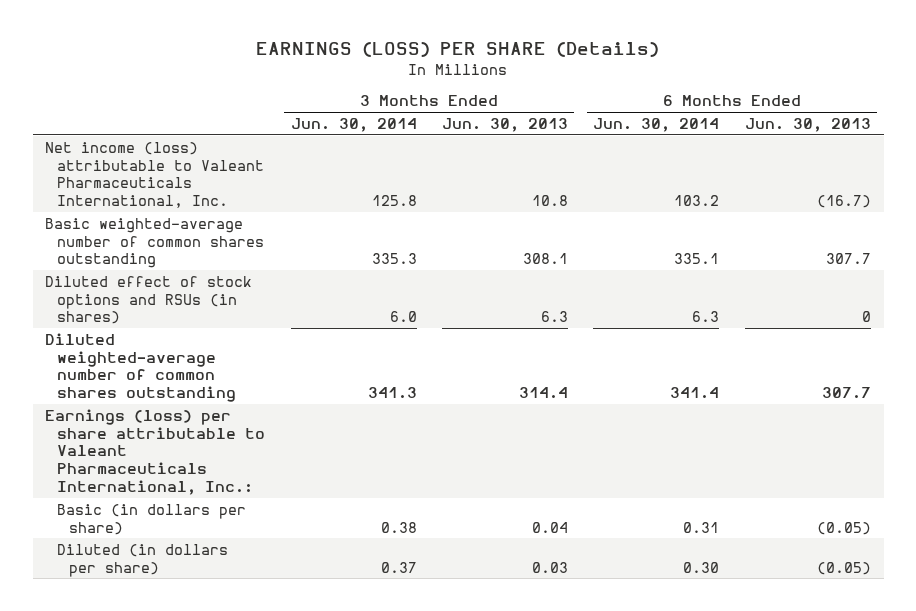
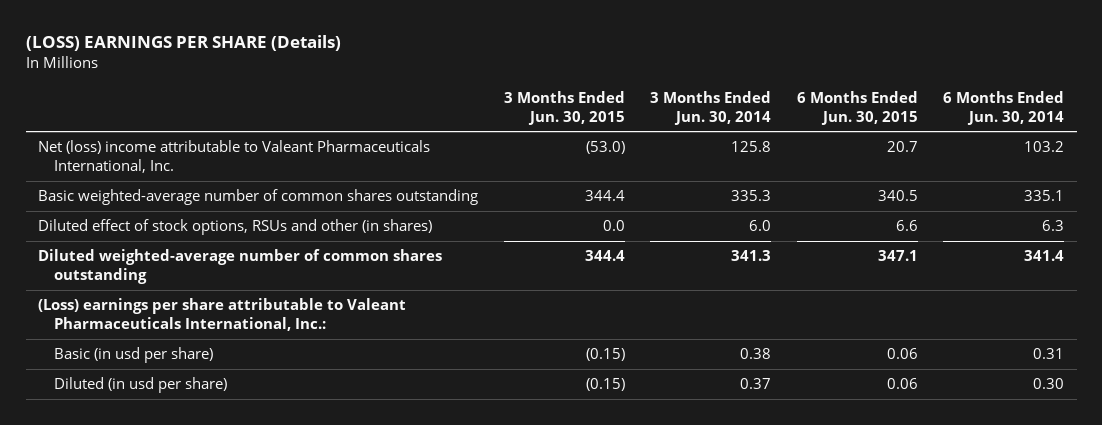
[256,42,660,58] EARNINGS (LOSS) PER SHARE (Details) -> [25,35,341,52] (LOSS) EARNINGS PER SHARE (Details)
[442,117,569,132] Jun. 30, 2013 -> none
[744,117,871,132] Jun. 30, 2013 -> none
none -> [503,90,625,125] 3 Months Ended Jun. 30, 2015
none -> [796,90,918,125] 6 Months Ended Jun. 30, 2015
[45,141,265,209] Net income (loss) attributable to Valeant Pharmaceuticals International, Inc. -> [38,140,431,173] Net (loss) income attributable to Valeant Pharmaceuticals International, Inc.
[45,275,253,325] Diluted effect of stock options and RSUs (in shares) -> [38,219,433,236] Diluted effect of stock options, RSUs and other (in shares)
[45,408,266,495] Earnings (loss) per share attributable to Valeant Pharmaceuticals International, Inc.: -> [38,298,407,331] (Loss) earnings per share attributable to Valeant Pharmaceuticals International, Inc.:
[57,503,247,535] Basic (in dollars per share) -> [54,347,214,364] Basic (in usd per share)
[57,543,229,577] Diluted (in dollars per share) -> [54,377,228,394] Diluted (in usd per share)

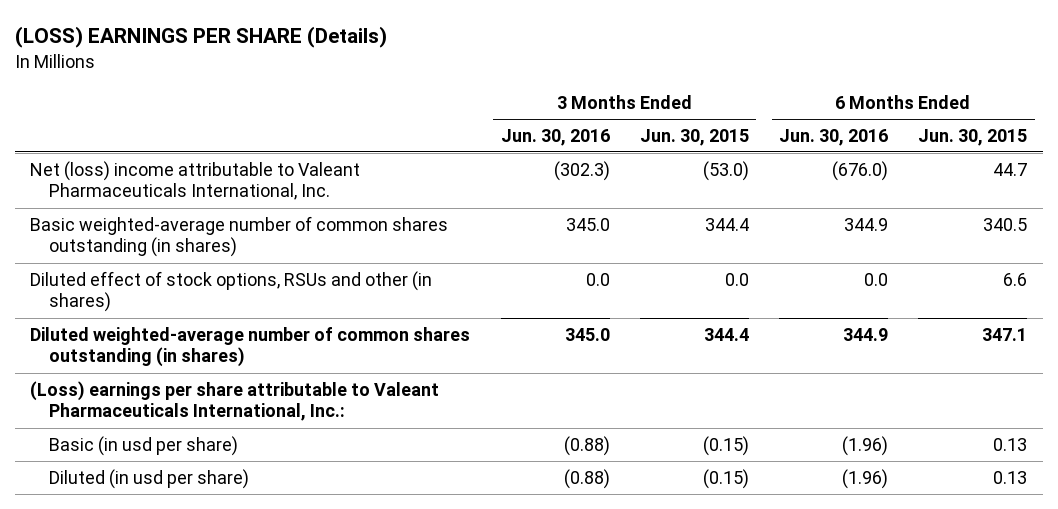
[650,90,772,125] 3 Months Ended Jun. 30, 2014 -> none
[943,90,1065,125] 6 Months Ended Jun. 30, 2014 -> none
none -> [500,128,610,146] Jun. 30, 2016
none -> [779,128,889,146] Jun. 30, 2016
[886,141,918,153] 20.7 -> [993,162,1028,176] 44.7
[38,189,479,206] Basic weighted-average number of common shares outstanding -> [30,215,449,258] Basic weighted-average number of common shares outstanding (in shares)
[38,249,443,284] Diluted weighted-average number of common shares outstanding -> [30,326,471,368] Diluted weighted-average number of common shares outstanding (in shares)
[886,348,918,360] 0.06 -> [993,437,1028,451] 0.13
[886,378,918,390] 0.06 -> [993,470,1028,484] 0.13

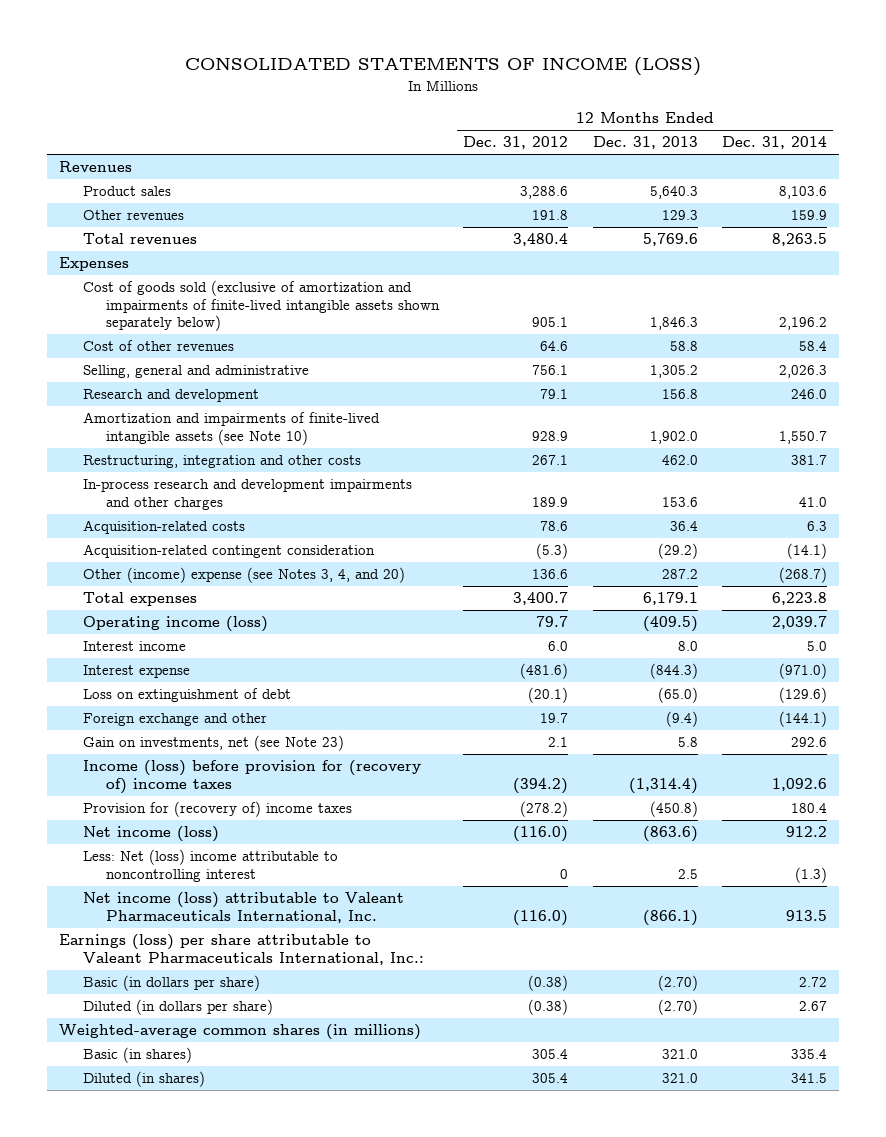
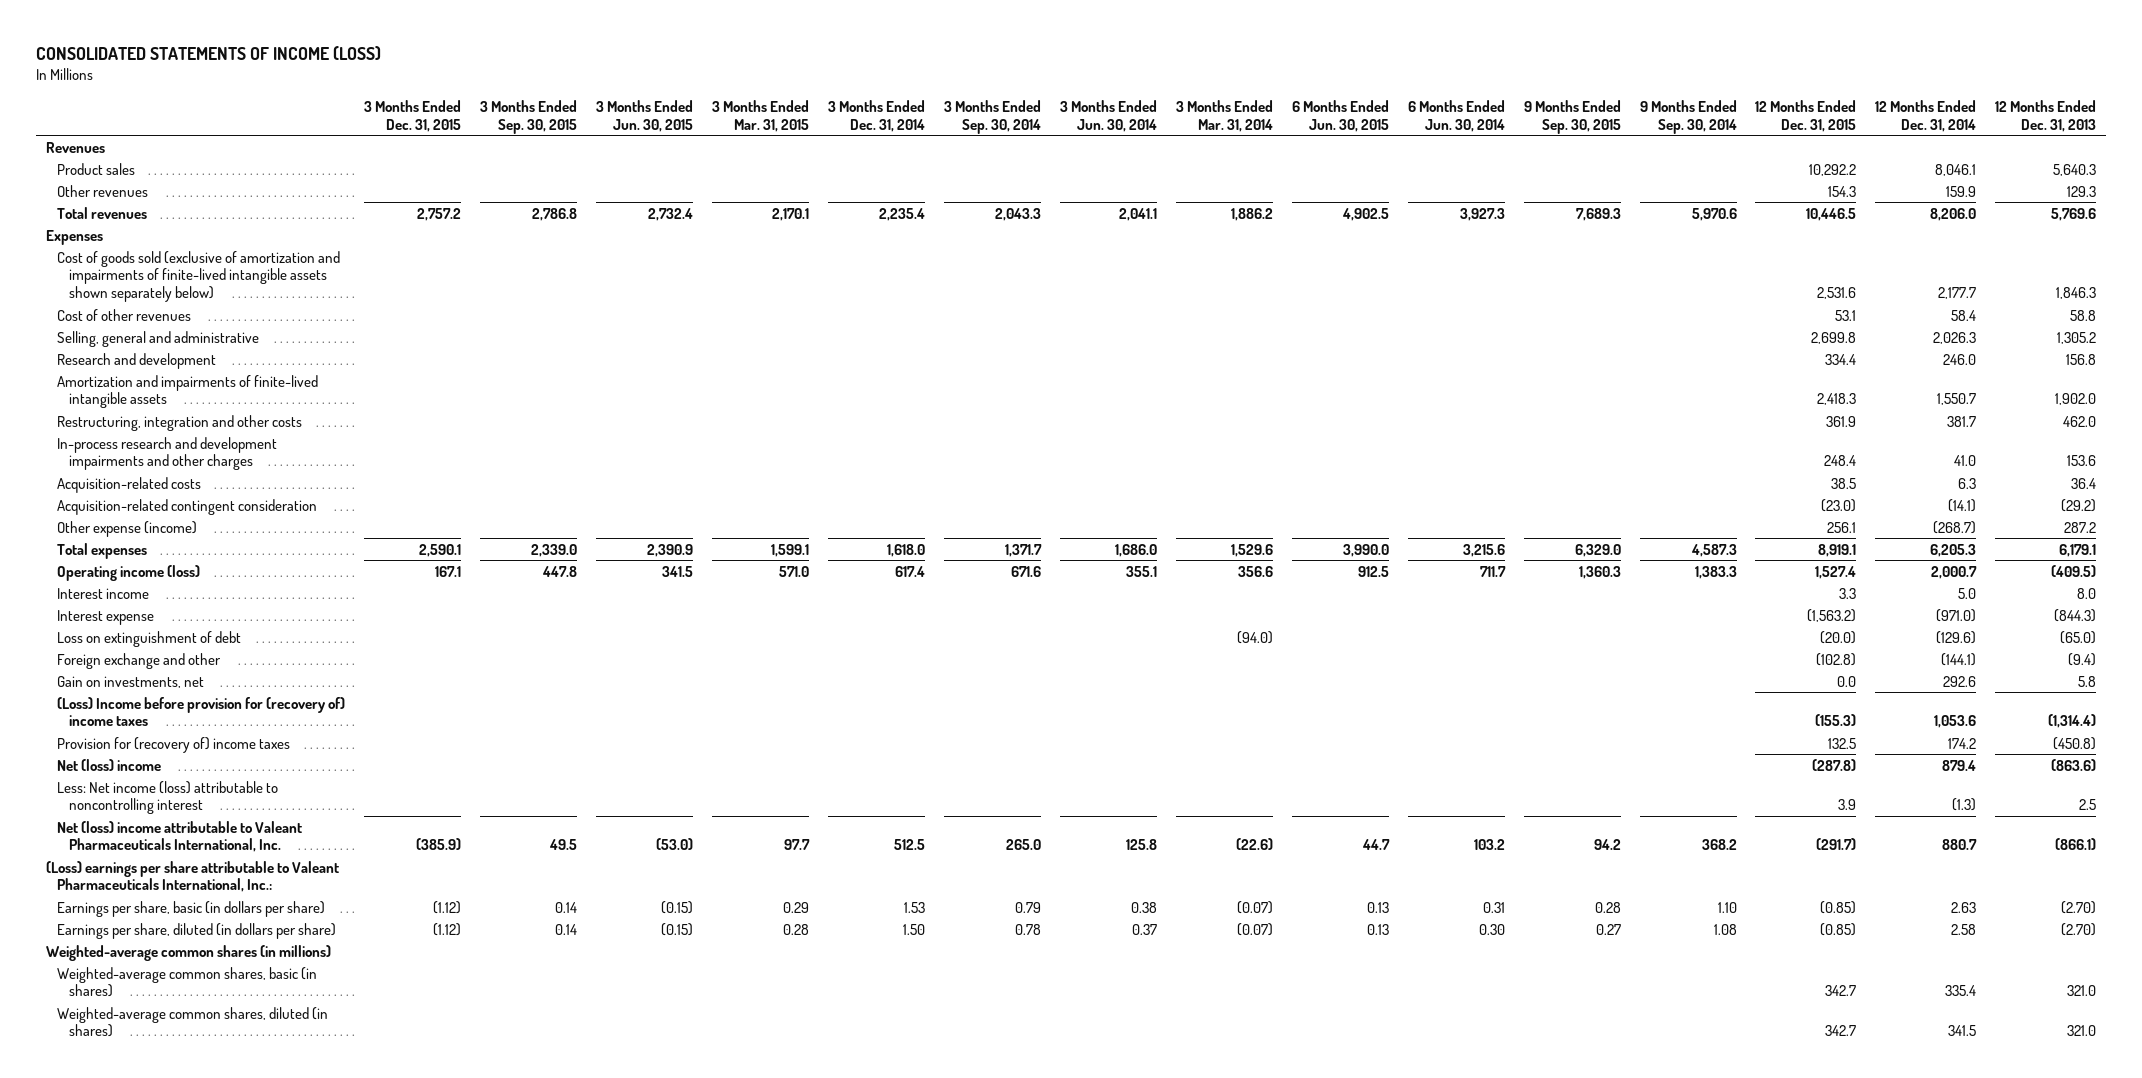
[463,136,569,150] Dec. 31, 2012 -> none
none -> [364,100,462,132] 3 Months Ended Dec. 31, 2015
none -> [480,100,578,134] 3 Months Ended Sep. 30, 2015
none -> [596,100,694,132] 3 Months Ended Jun. 30, 2015
none -> [712,100,810,132] 3 Months Ended Mar. 31, 2015
none -> [828,100,926,132] 3 Months Ended Dec. 31, 2014
none -> [943,100,1041,134] 3 Months Ended Sep. 30, 2014
none -> [1059,100,1157,132] 3 Months Ended Jun. 30, 2014
none -> [1175,100,1273,132] 3 Months Ended Mar. 31, 2014
none -> [1291,100,1389,132] 6 Months Ended Jun. 30, 2015
none -> [1407,100,1505,132] 6 Months Ended Jun. 30, 2014
none -> [1523,100,1621,134] 9 Months Ended Sep. 30, 2015
none -> [1639,100,1737,134] 9 Months Ended Sep. 30, 2014
none -> [1755,100,1857,132] 12 Months Ended Dec. 31, 2015
[779,186,828,200] 8,103.6 -> [1935,163,1977,176] 8,046.1
[772,233,828,247] 8,263.5 -> [1930,207,1977,221] 8,206.0
[779,317,828,331] 2,196.2 -> [1938,286,1977,299] 2,177.7
[82,412,380,445] Amortization and impairments of finite-lived intangible assets (see Note 10) -> [57,374,319,409] Amortization and impairments of finite-lived intangible assets
[82,567,405,584] Other (income) expense (see Notes 3, 4, and 20) -> [57,520,198,537] Other expense (income)
[772,592,828,606] 6,223.8 -> [1930,543,1977,557] 6,205.3
[772,616,828,630] 2,039.7 -> [1931,565,1978,579] 2,000.7
[82,735,344,752] Gain on investments, net (see Note 23) -> [57,675,205,688] Gain on investments, net
[82,760,421,794] Income (loss) before provision for (recovery of) income taxes -> [57,696,346,727] (Loss) Income before provision for (recovery of) income taxes
[772,777,828,791] 1,092.6 -> [1934,715,1977,729] 1,053.6
[791,803,828,814] 180.4 -> [1948,737,1977,749] 174.2
[82,826,219,843] Net income (loss) -> [57,758,162,771] Net (loss) income
[786,826,828,838] 912.2 -> [1942,759,1977,771] 879.4
[82,849,338,882] Less: Net (loss) income attributable to noncontrolling interest -> [57,780,279,815] Less: Net income (loss) attributable to noncontrolling interest
[82,892,404,923] Net income (loss) attributable to Valeant Pharmaceuticals International, Inc. -> [57,820,303,853] Net (loss) income attributable to Valeant Pharmaceuticals International, Inc.
[786,909,828,921] 913.5 -> [1942,839,1978,851] 880.7
[59,934,424,965] Earnings (loss) per share attributable to Valeant Pharmaceuticals International, Inc.: -> [45,860,339,893] (Loss) earnings per share attributable to Valeant Pharmaceuticals International, Inc.:
[82,975,260,992] Basic (in dollars per share) -> [57,900,326,917] Earnings per share, basic (in dollars per share)
[799,977,828,988] 2.72 -> [1951,901,1977,913] 2.63
[82,999,273,1016] Diluted (in dollars per share) -> [57,922,337,939] Earnings per share, diluted (in dollars per share)
[799,1001,828,1012] 2.67 -> [1951,923,1977,935] 2.58
[82,1047,192,1064] Basic (in shares) -> [57,966,318,998] Weighted-average common shares, basic (in shares)
[82,1071,205,1088] Diluted (in shares) -> [57,1006,329,1038] Weighted-average common shares, diluted (in shares)

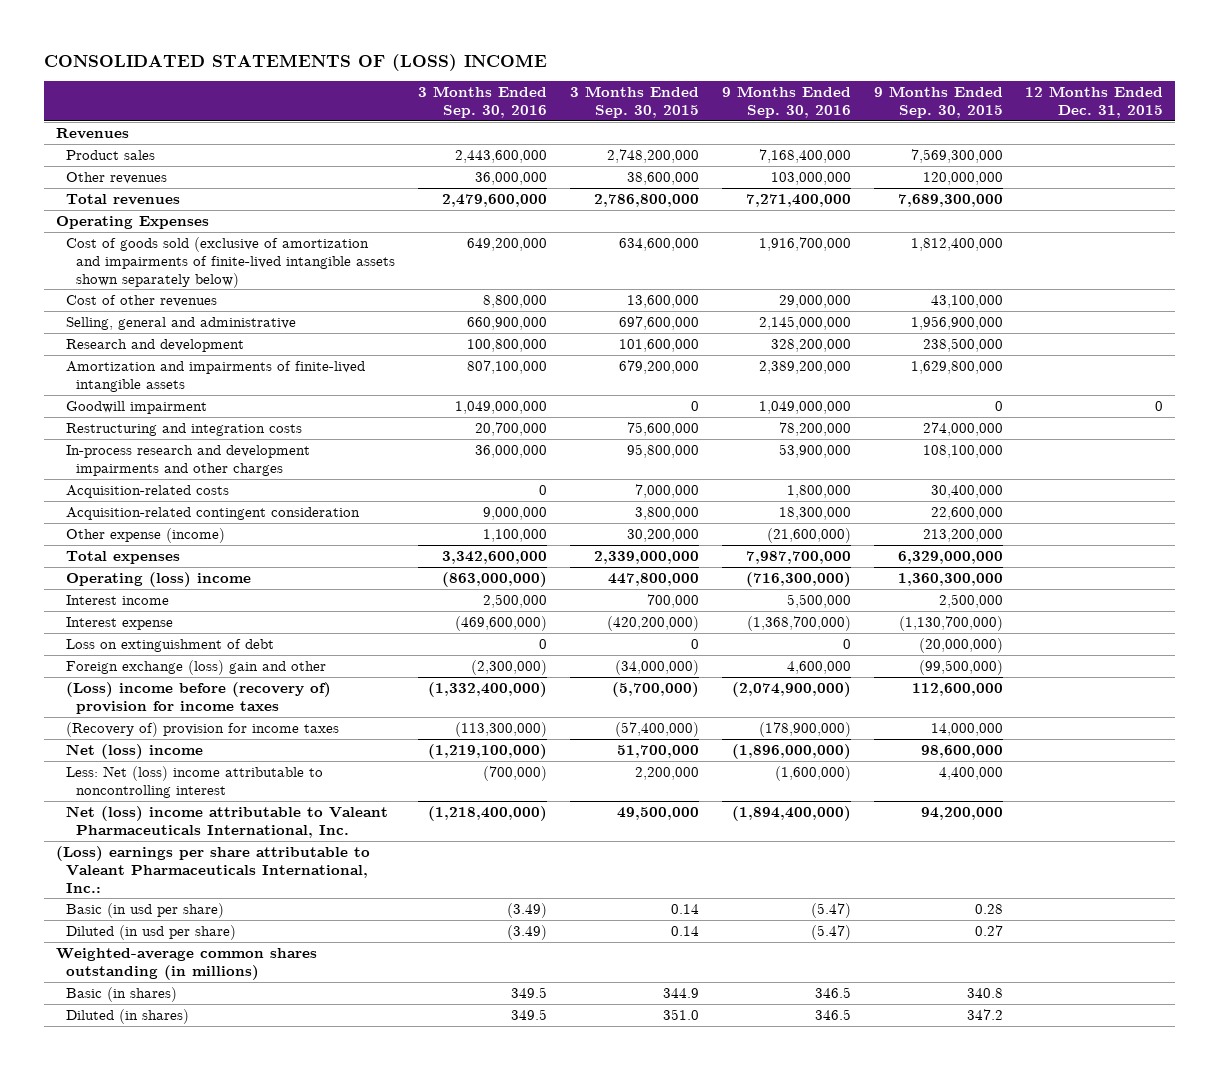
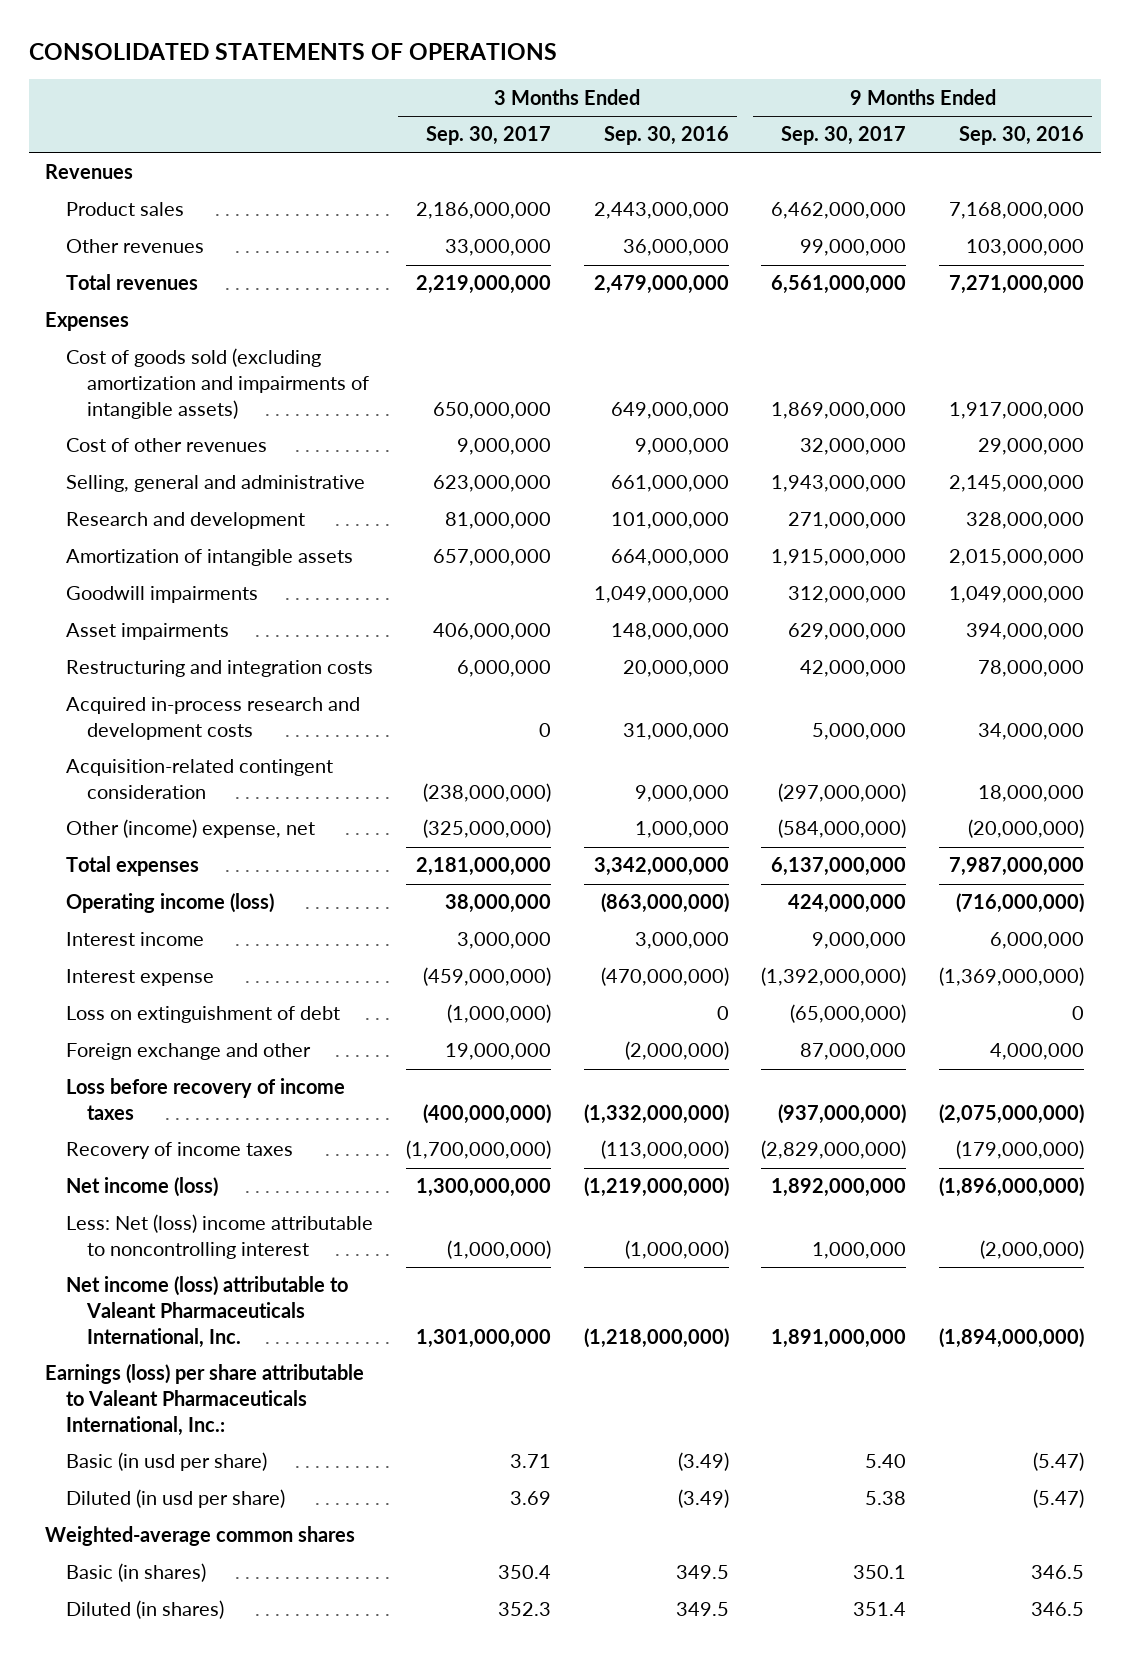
[44,53,548,71] CONSOLIDATED STATEMENTS OF (LOSS) INCOME -> [28,42,557,60] CONSOLIDATED STATEMENTS OF OPERATIONS
[569,86,699,119] 3 Months Ended Sep. 30, 2015 -> none
[873,86,1003,119] 9 Months Ended Sep. 30, 2015 -> none
[1025,86,1164,119] 12 Months Ended Dec. 31, 2015 -> none
none -> [425,126,551,146] Sep. 30, 2017
none -> [781,126,907,146] Sep. 30, 2017
[454,149,547,163] 2,443,600,000 -> [593,202,729,220] 2,443,000,000
[758,148,851,163] 7,168,400,000 -> [949,202,1085,220] 7,168,000,000
[65,484,229,498] Acquisition-related costs -> none
[441,193,547,207] 2,479,600,000 -> [593,275,729,295] 2,479,000,000
[745,193,851,207] 7,271,400,000 -> [949,275,1085,295] 7,271,000,000
[55,215,209,229] Operating Expenses -> [45,312,130,332] Expenses
[65,236,396,288] Cost of goods sold (exclusive of amortization and impairments of finite-lived intangible assets shown separately below) -> [66,348,370,420] Cost of goods sold (excluding amortization and impairments of intangible assets)
[466,237,547,251] 649,200,000 -> [610,402,729,420] 649,000,000
[758,236,851,251] 1,916,700,000 -> [949,402,1085,420] 1,917,000,000
[482,294,547,308] 8,800,000 -> [634,438,729,456] 9,000,000
[466,316,547,330] 660,900,000 -> [610,475,729,493] 661,000,000
[466,338,547,352] 100,800,000 -> [610,512,729,530] 101,000,000
[770,338,851,352] 328,200,000 -> [966,512,1085,530] 328,000,000
[65,360,365,392] Amortization and impairments of finite-lived intangible assets -> [66,549,354,567] Amortization of intangible assets
[466,359,547,374] 807,100,000 -> [610,549,729,567] 664,000,000
[758,360,851,374] 2,389,200,000 -> [949,549,1085,567] 2,015,000,000
[65,400,207,414] Goodwill impairment -> [66,586,259,604] Goodwill impairments
none -> [66,623,230,641] Asset impairments
[474,421,547,436] 20,700,000 -> [622,660,729,678] 20,000,000
[778,421,851,436] 78,200,000 -> [978,660,1085,678] 78,000,000
[65,444,310,476] In-process research and development impairments and other charges -> [66,697,361,741] Acquired in-process research and development costs
[474,444,547,458] 36,000,000 -> [622,723,729,741] 31,000,000
[778,443,851,458] 53,900,000 -> [978,723,1085,741] 34,000,000
[778,506,851,520] 18,300,000 -> [978,785,1085,803] 18,000,000
[65,527,225,543] Other expense (income) -> [66,819,316,839] Other (income) expense, net
[482,528,547,542] 1,100,000 -> [634,821,729,839] 1,000,000
[766,527,851,543] (21,600,000) -> [968,819,1085,839] (20,000,000)
[441,550,547,564] 3,342,600,000 -> [593,857,729,877] 3,342,000,000
[745,550,851,564] 7,987,700,000 -> [949,857,1085,877] 7,987,000,000
[65,571,251,587] Operating (loss) income -> [66,893,275,914] Operating income (loss)
[745,571,851,587] (716,300,000) -> [956,893,1085,914] (716,000,000)
[482,593,547,608] 2,500,000 -> [634,932,729,950] 3,000,000
[786,593,851,608] 5,500,000 -> [990,932,1085,950] 6,000,000
[454,615,547,631] (469,600,000) -> [600,967,729,987] (470,000,000)
[746,615,851,631] (1,368,700,000) -> [939,967,1085,987] (1,369,000,000)
[65,659,326,675] Foreign exchange (loss) gain and other -> [66,1043,312,1061] Foreign exchange and other
[470,659,547,675] (2,300,000) -> [624,1041,729,1061] (2,000,000)
[786,660,851,674] 4,600,000 -> [990,1043,1085,1061] 4,000,000
[65,681,331,714] (Loss) income before (recovery of) provision for income taxes -> [66,1078,346,1121] Loss before recovery of income taxes
[427,681,547,697] (1,332,400,000) -> [583,1104,729,1125] (1,332,000,000)
[731,681,851,697] (2,074,900,000) -> [939,1104,1085,1125] (2,075,000,000)
[65,721,339,737] (Recovery of) provision for income taxes -> [66,1142,294,1160] Recovery of income taxes
[454,721,547,737] (113,300,000) -> [600,1140,729,1160] (113,000,000)
[758,721,851,737] (178,900,000) -> [956,1140,1085,1160] (179,000,000)
[65,743,203,759] Net (loss) income -> [66,1177,219,1198] Net income (loss)
[427,743,547,759] (1,219,100,000) -> [583,1177,729,1198] (1,219,000,000)
[482,765,547,781] (700,000) -> [624,1240,729,1260] (1,000,000)
[774,765,851,781] (1,600,000) -> [980,1240,1085,1260] (2,000,000)
[65,805,388,838] Net (loss) income attributable to Valeant Pharmaceuticals International, Inc. -> [66,1276,349,1349] Net income (loss) attributable to Valeant Pharmaceuticals International, Inc.
[427,805,547,821] (1,218,400,000) -> [583,1328,729,1349] (1,218,000,000)
[731,805,851,821] (1,894,400,000) -> [939,1328,1085,1349] (1,894,000,000)
[55,845,370,893] (Loss) earnings per share attributable to Valeant Pharmaceuticals International, Inc.: -> [45,1364,365,1437] Earnings (loss) per share attributable to Valeant Pharmaceuticals International, Inc.:
[55,947,317,980] Weighted-average common shares outstanding (in millions) -> [45,1526,356,1547] Weighted-average common shares

